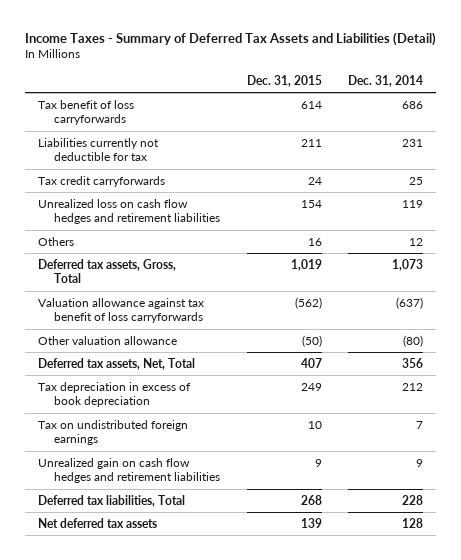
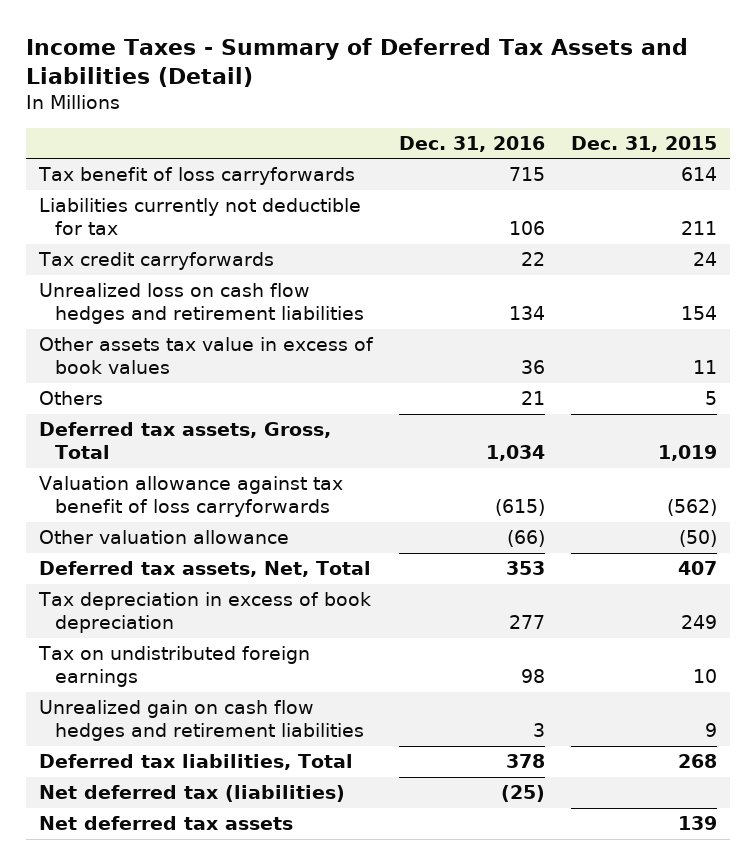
[348,74,424,87] Dec. 31, 2014 -> none
none -> [398,135,545,152] Dec. 31, 2016
none -> [38,337,374,375] Other assets tax value in excess of book values
[307,237,322,246] 16 -> [704,391,717,406] 5
none -> [38,785,345,803] Net deferred tax (liabilities)

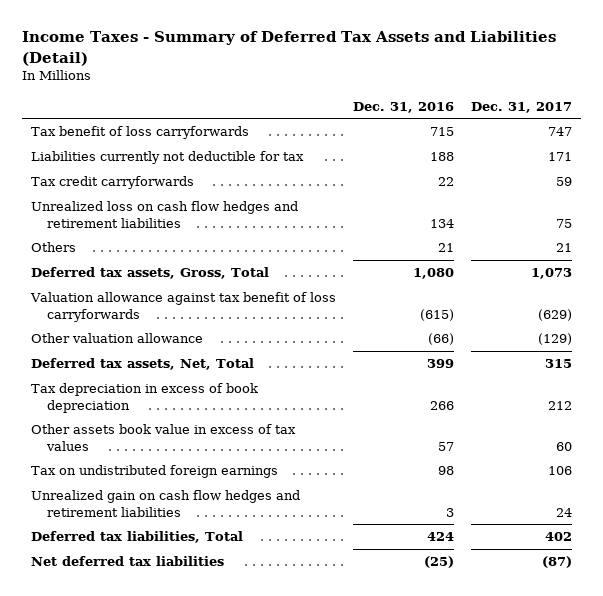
[570,135,717,152] Dec. 31, 2015 -> none
none -> [471,101,573,113] Dec. 31, 2017
[508,221,545,236] 106 -> [429,152,454,162] 188
[38,337,374,375] Other assets tax value in excess of book values -> none
[485,445,545,462] 1,034 -> [412,268,454,280] 1,080
[505,561,545,576] 353 -> [426,359,454,369] 399
[508,615,545,630] 277 -> [429,400,454,410] 266
none -> [30,424,296,451] Other assets book value in excess of tax values
[38,816,293,831] Net deferred tax assets -> none
[505,754,545,769] 378 -> [426,532,454,542] 424
[38,785,345,803] Net deferred tax (liabilities) -> [30,556,224,567] Net deferred tax liabilities

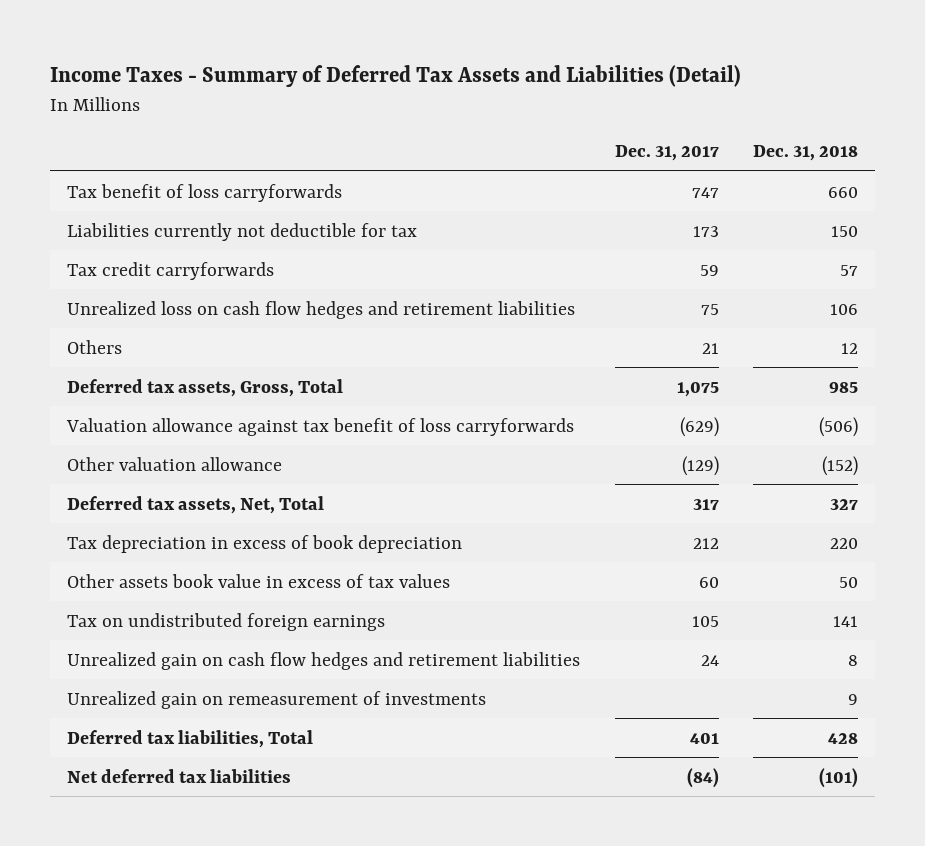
[352,101,454,113] Dec. 31, 2016 -> none
none -> [753,145,859,162] Dec. 31, 2018
[548,152,573,162] 171 -> [692,225,719,237] 173
[531,268,573,280] 1,073 -> [676,381,719,397] 1,075
[545,359,573,369] 315 -> [692,498,719,510] 317
[548,466,573,476] 106 -> [691,615,719,627] 105
none -> [67,690,487,709] Unrealized gain on remeasurement of investments
[545,532,573,542] 402 -> [689,732,719,744] 401
[542,556,573,569] (87) -> [686,767,719,788] (84)

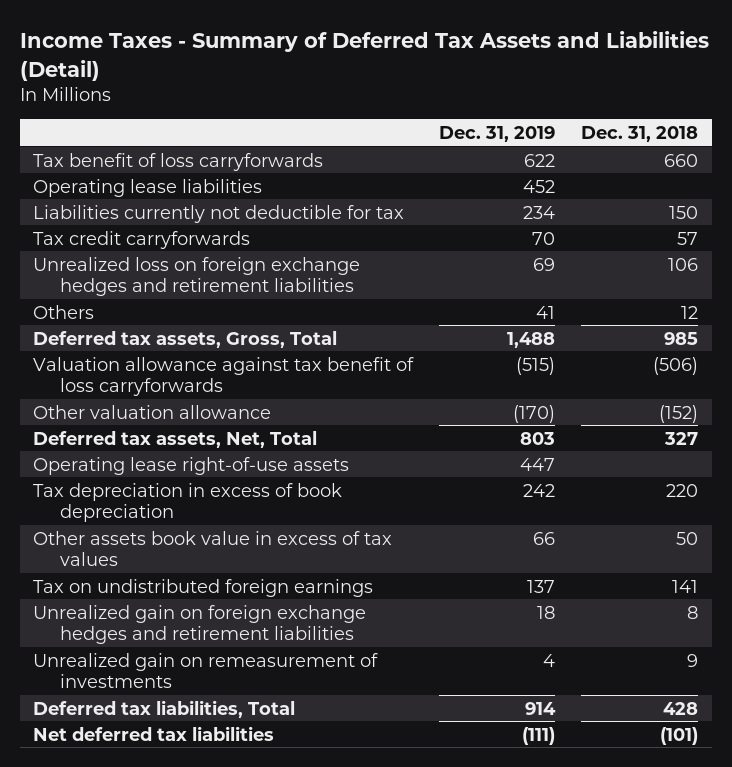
[614,145,719,162] Dec. 31, 2017 -> none
none -> [439,125,556,142] Dec. 31, 2019
none -> [33,178,263,197] Operating lease liabilities
[67,300,576,319] Unrealized loss on cash flow hedges and retirement liabilities -> [33,256,361,296] Unrealized loss on foreign exchange hedges and retirement liabilities
none -> [33,456,350,475] Operating lease right-of-use assets
[67,651,581,670] Unrealized gain on cash flow hedges and retirement liabilities -> [33,604,367,644] Unrealized gain on foreign exchange hedges and retirement liabilities

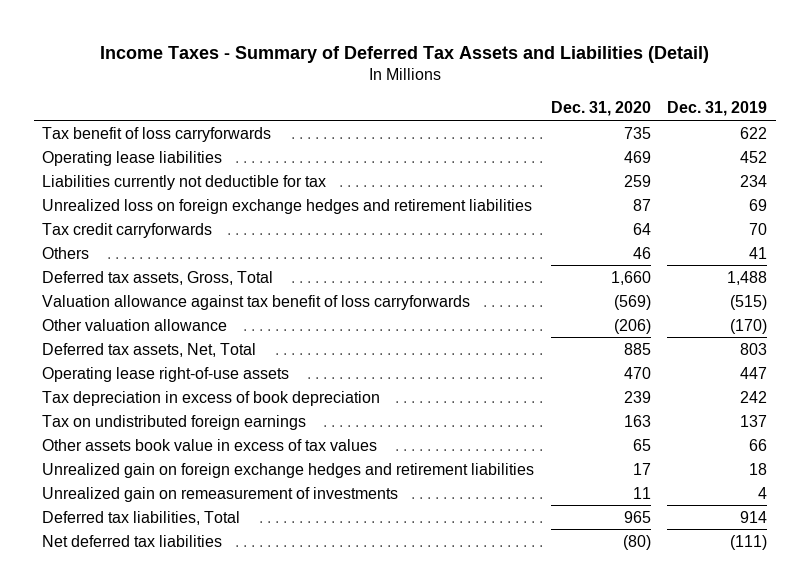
[581,125,699,142] Dec. 31, 2018 -> none
none -> [550,101,651,117] Dec. 31, 2020
[33,230,251,249] Tax credit carryforwards -> [42,222,213,238] Tax credit carryforwards
[33,530,393,566] Other assets book value in excess of tax values -> [42,438,378,451] Other assets book value in excess of tax values

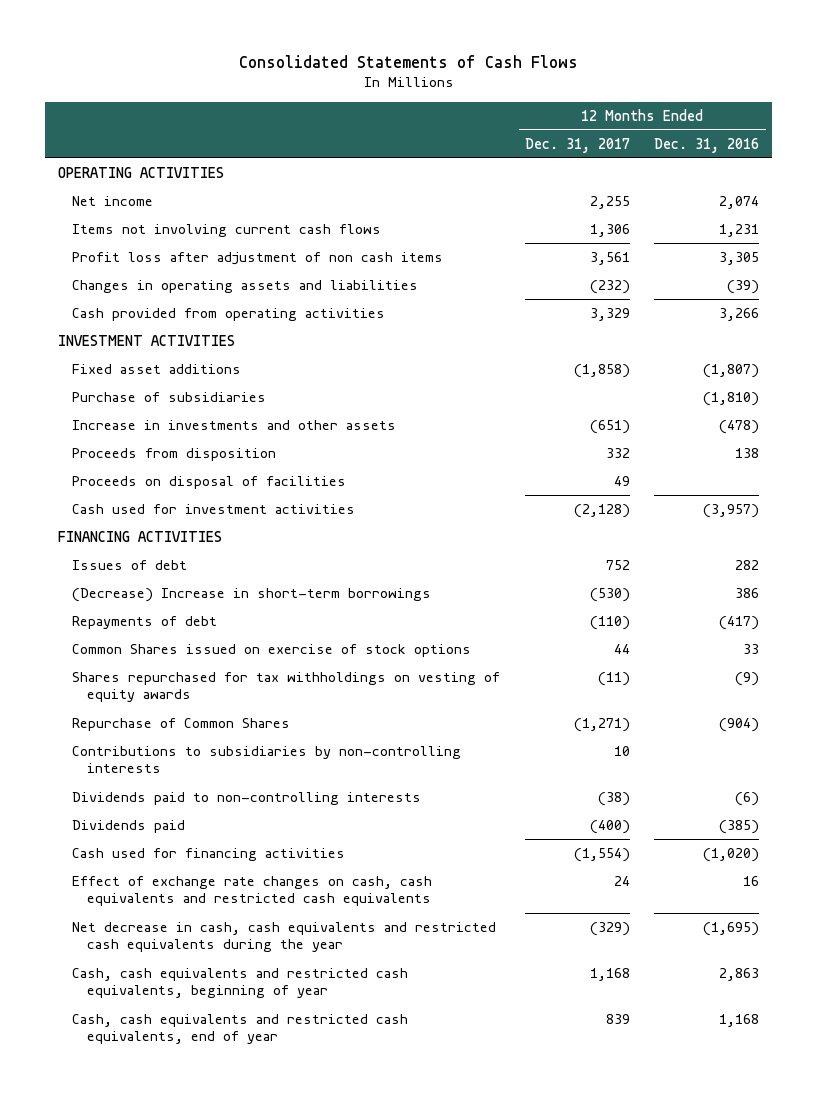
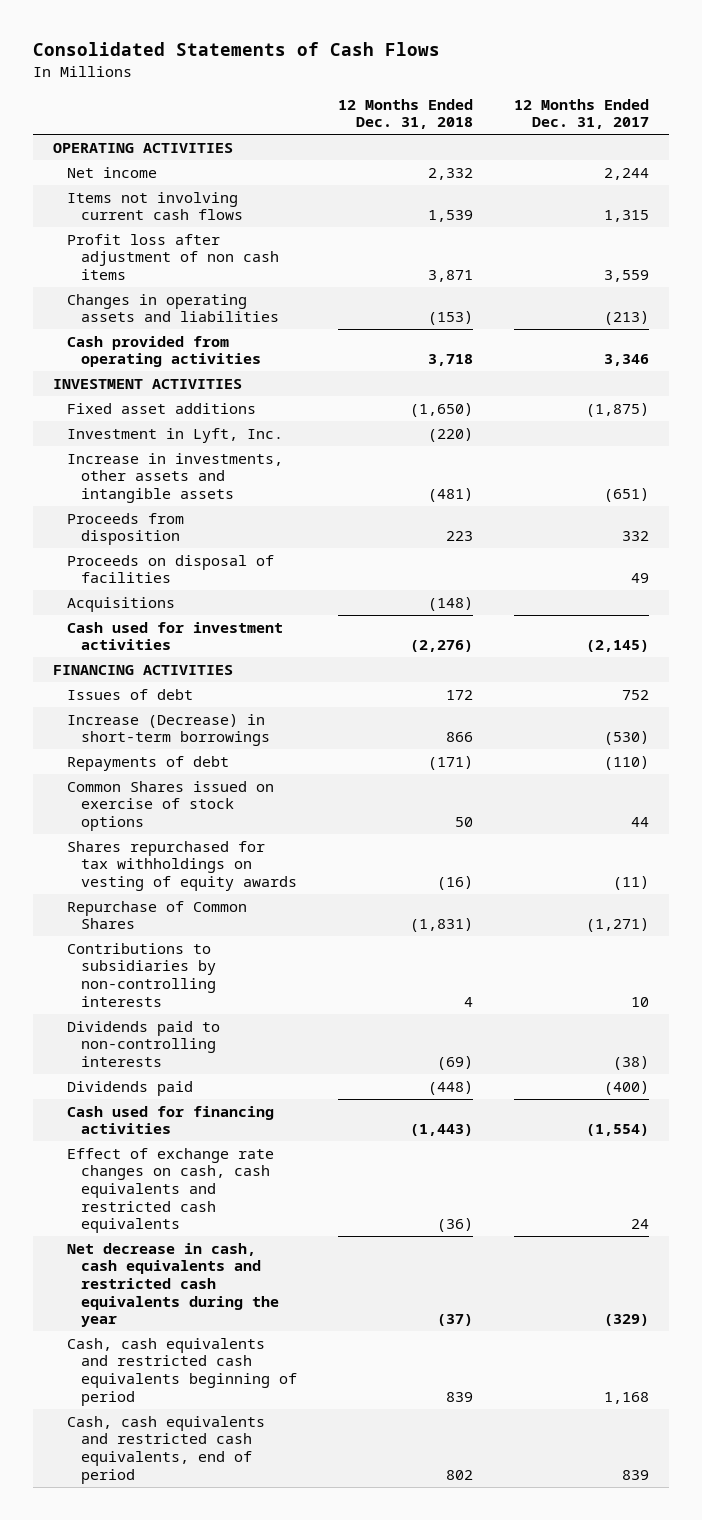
[654,137,760,153] Dec. 31, 2016 -> none
none -> [337,98,473,130] 12 Months Ended Dec. 31, 2018
[589,196,630,210] 2,255 -> [603,167,649,180] 2,244
[589,224,630,238] 1,306 -> [603,210,649,223] 1,315
[589,252,630,266] 3,561 -> [603,270,649,283] 3,559
[589,280,630,295] (232) -> [603,311,649,326] (213)
[589,308,630,322] 3,329 -> [603,354,649,367] 3,346
[72,392,267,403] Purchase of subsidiaries -> none
[573,364,630,379] (1,858) -> [585,402,649,417] (1,875)
none -> [67,427,284,443] Investment in Lyft, Inc.
[72,420,397,431] Increase in investments and other assets -> [67,452,284,504] Increase in investments, other assets and intangible assets
none -> [67,596,176,612] Acquisitions
[573,504,630,519] (2,128) -> [585,640,649,653] (2,145)
[72,588,432,603] (Decrease) Increase in short-term borrowings -> [67,713,271,747] Increase (Decrease) in short-term borrowings
[72,968,409,999] Cash, cash equivalents and restricted cash equivalents, beginning of year -> [67,1337,298,1406] Cash, cash equivalents and restricted cash equivalents beginning of period
[72,1014,409,1045] Cash, cash equivalents and restricted cash equivalents, end of year -> [67,1415,266,1484] Cash, cash equivalents and restricted cash equivalents, end of period

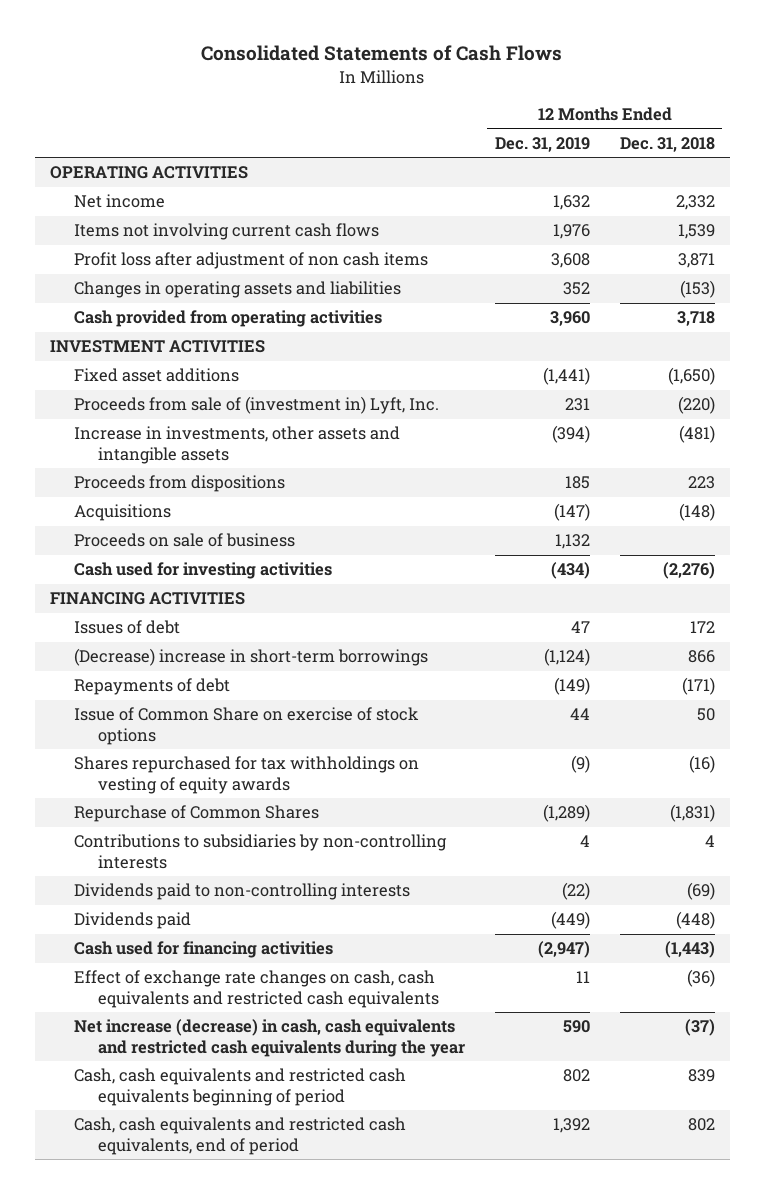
[513,98,649,130] 12 Months Ended Dec. 31, 2017 -> none
none -> [494,136,590,152] Dec. 31, 2019
[67,427,284,443] Investment in Lyft, Inc. -> [73,396,439,415] Proceeds from sale of (investment in) Lyft, Inc.
[67,554,275,584] Proceeds on disposal of facilities -> none
[67,512,185,546] Proceeds from disposition -> [73,475,285,493] Proceeds from dispositions
none -> [73,533,295,548] Proceeds on sale of business
[67,621,284,651] Cash used for investment activities -> [73,562,332,580] Cash used for investing activities
[67,713,271,747] Increase (Decrease) in short-term borrowings -> [73,648,428,667] (Decrease) increase in short-term borrowings
[67,780,275,832] Common Shares issued on exercise of stock options -> [73,707,419,745] Issue of Common Share on exercise of stock options
[67,1242,280,1328] Net decrease in cash, cash equivalents and restricted cash equivalents during the year -> [73,1019,465,1057] Net increase (decrease) in cash, cash equivalents and restricted cash equivalents during the year

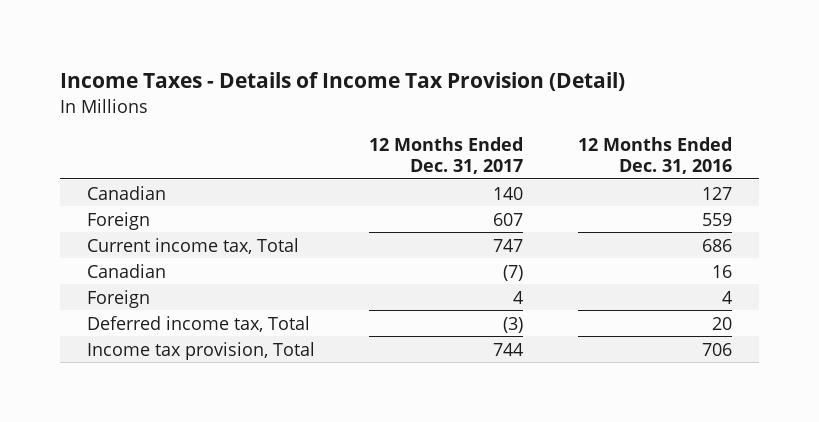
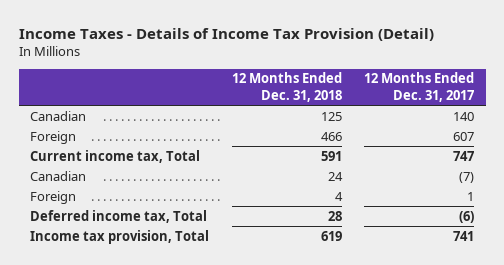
[577,136,732,175] 12 Months Ended Dec. 31, 2016 -> none
none -> [231,72,342,102] 12 Months Ended Dec. 31, 2018
[513,290,524,304] 4 -> [467,191,475,201] 1
[503,316,524,333] (3) -> [459,210,475,223] (6)
[493,342,524,356] 744 -> [453,230,475,241] 741

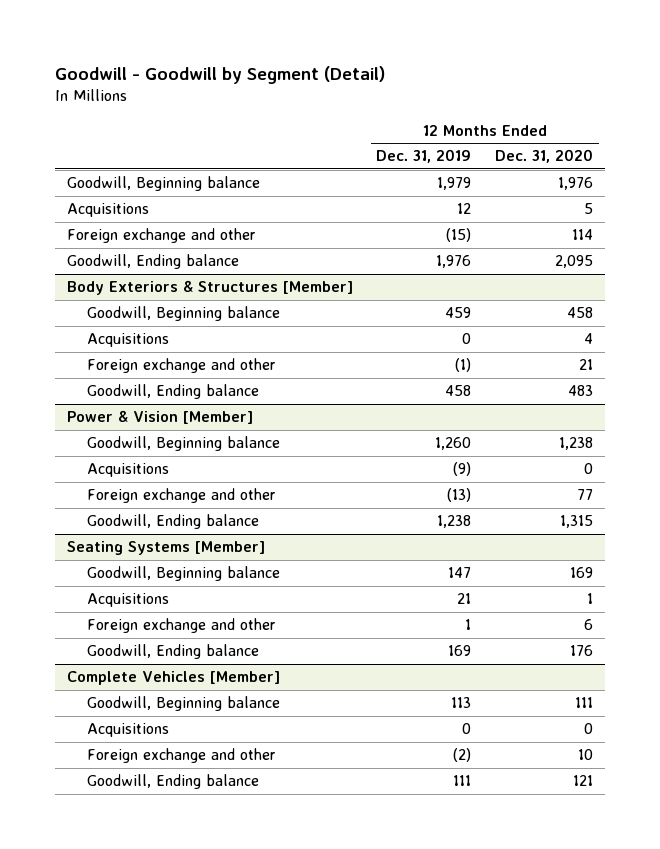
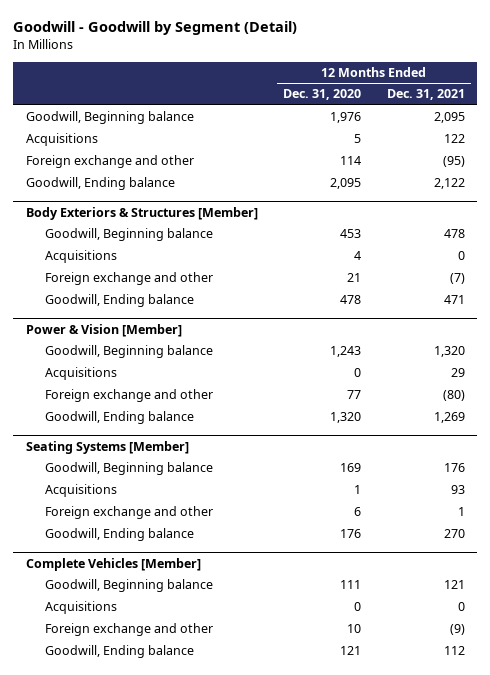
[376,149,472,164] Dec. 31, 2019 -> none
none -> [386,89,465,101] Dec. 31, 2021
[567,307,594,319] 458 -> [340,229,362,239] 453
[568,385,594,397] 483 -> [340,295,362,305] 478
[559,437,594,451] 1,238 -> [330,346,362,358] 1,243
[560,515,594,529] 1,315 -> [330,412,362,424] 1,320

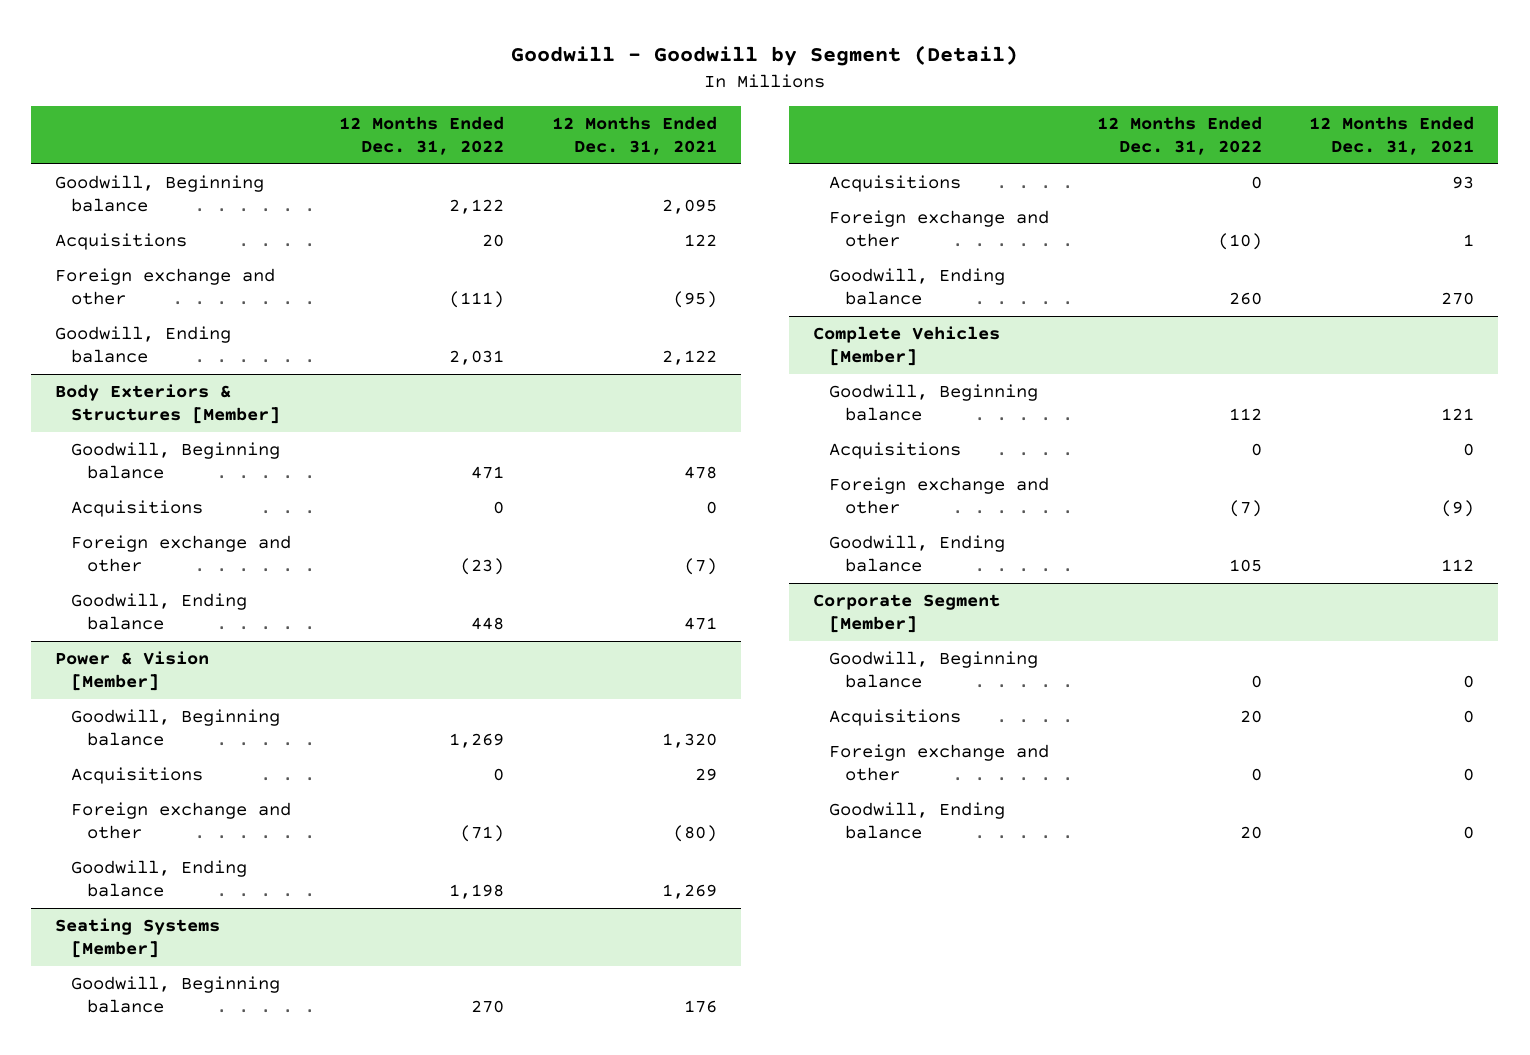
[283,89,362,101] Dec. 31, 2020 -> none
none -> [339,116,505,156] 12 Months Ended Dec. 31, 2022
none -> [812,594,1000,633] Corporate Segment [Member]
none -> [828,651,1038,688] Goodwill, Beginning balance
none -> [828,709,961,727] Acquisitions
none -> [828,744,1049,781] Foreign exchange and other
none -> [828,802,1005,839] Goodwill, Ending balance

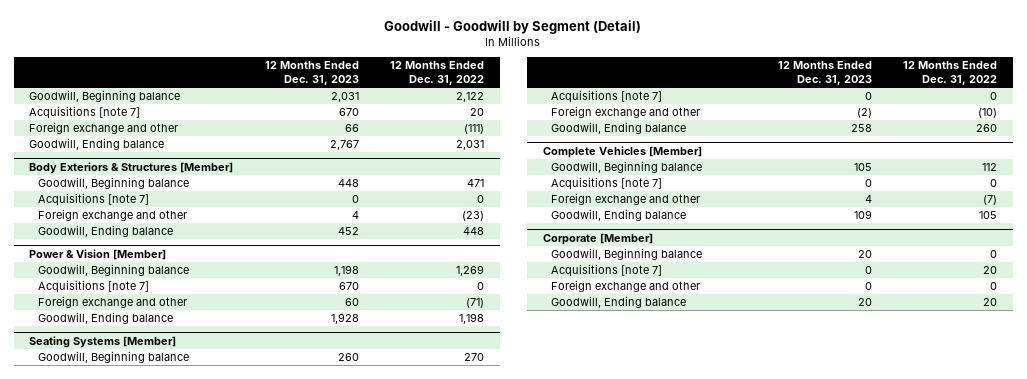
[551,116,717,156] 12 Months Ended Dec. 31, 2021 -> none
none -> [264,61,359,85] 12 Months Ended Dec. 31, 2023
[55,233,188,251] Acquisitions -> [29,106,141,120] Acquisitions [note 7]
[71,500,204,518] Acquisitions -> [37,193,149,207] Acquisitions [note 7]
[71,767,204,785] Acquisitions -> [37,280,149,294] Acquisitions [note 7]
[828,175,961,193] Acquisitions -> [551,90,663,104] Acquisitions [note 7]
[828,442,961,460] Acquisitions -> [551,177,663,191] Acquisitions [note 7]
[812,594,1000,633] Corporate Segment [Member] -> [542,232,653,245] Corporate [Member]
[828,709,961,727] Acquisitions -> [551,264,663,278] Acquisitions [note 7]

